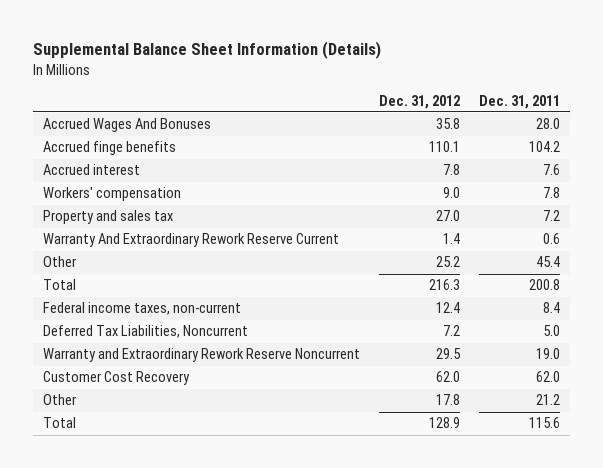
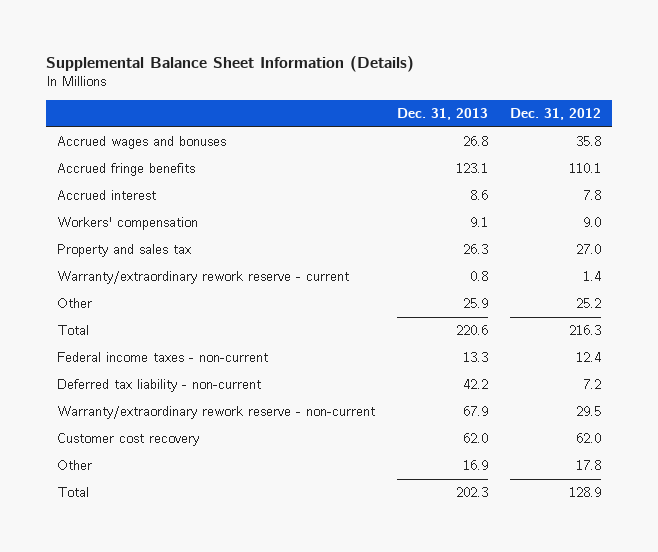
[479,94,561,109] Dec. 31, 2011 -> none
none -> [396,108,488,121] Dec. 31, 2013
[42,118,211,133] Accrued Wages And Bonuses -> [57,136,227,150] Accrued wages and bonuses
[42,141,176,156] Accrued finge benefits -> [57,163,196,177] Accrued fringe benefits
[42,233,339,248] Warranty And Extraordinary Rework Reserve Current -> [57,271,350,285] Warranty/extraordinary rework reserve - current
[42,302,241,316] Federal income taxes, non-current -> [57,352,269,363] Federal income taxes - non-current
[42,325,248,339] Deferred Tax Liabilities, Noncurrent -> [57,379,262,393] Deferred tax liability - non-current
[42,348,360,363] Warranty and Extraordinary Rework Reserve Noncurrent -> [57,406,376,420] Warranty/extraordinary rework reserve - non-current
[42,371,190,386] Customer Cost Recovery -> [57,433,200,447] Customer cost recovery

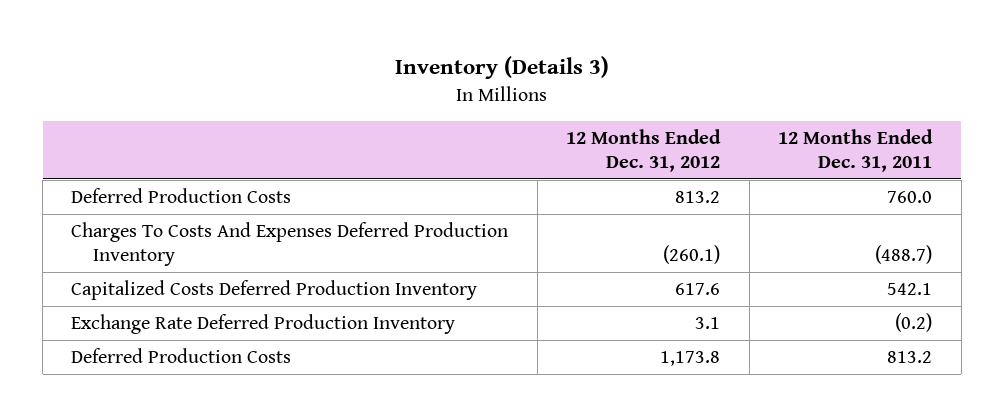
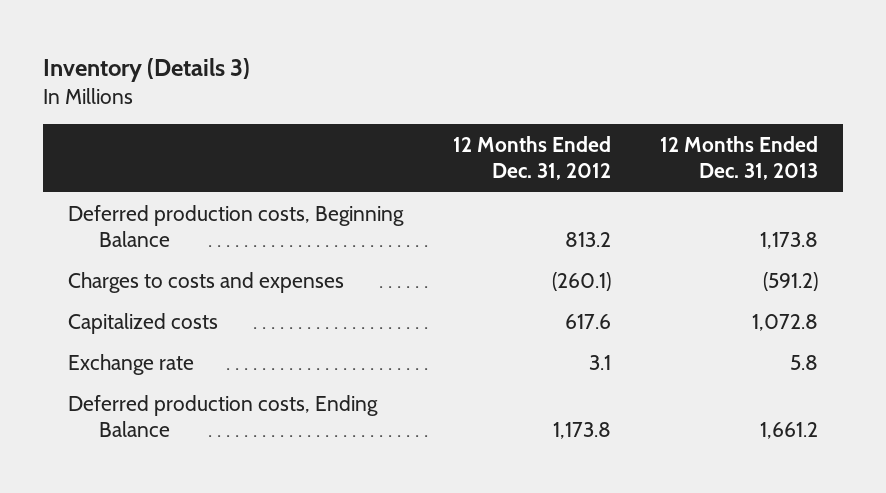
[778,129,934,173] 12 Months Ended Dec. 31, 2011 -> none
none -> [660,136,819,181] 12 Months Ended Dec. 31, 2013
[71,188,292,204] Deferred Production Costs -> [68,204,405,247] Deferred production costs, Beginning Balance
[71,222,509,267] Charges To Costs And Expenses Deferred Production Inventory -> [68,271,345,293] Charges to costs and expenses
[71,280,478,301] Capitalized Costs Deferred Production Inventory -> [68,312,219,334] Capitalized costs
[71,314,456,335] Exchange Rate Deferred Production Inventory -> [68,353,195,375] Exchange rate
[71,348,292,364] Deferred Production Costs -> [68,394,379,437] Deferred production costs, Ending Balance

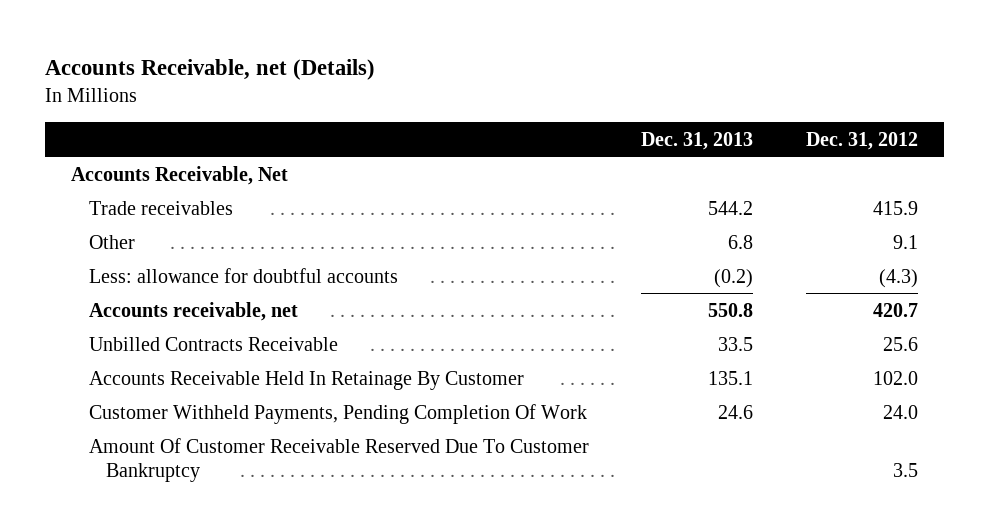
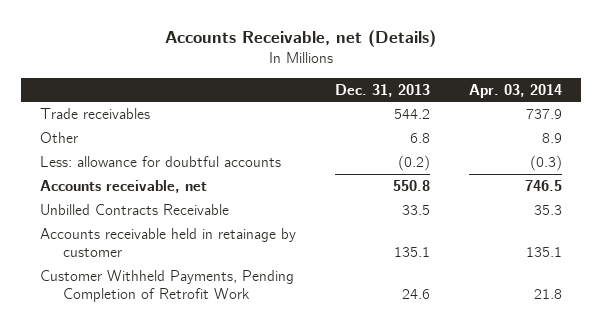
[805,131,918,150] Dec. 31, 2012 -> none
none -> [468,83,562,98] Apr. 03, 2014
[71,165,289,185] Accounts Receivable, Net -> none
[88,437,589,482] Amount Of Customer Receivable Reserved Due To Customer Bankruptcy -> none
[88,370,524,390] Accounts Receivable Held In Retainage By Customer -> [40,227,297,258] Accounts receivable held in retainage by customer
[88,403,587,424] Customer Withheld Payments, Pending Completion Of Work -> [40,269,295,303] Customer Withheld Payments, Pending Completion of Retrofit Work

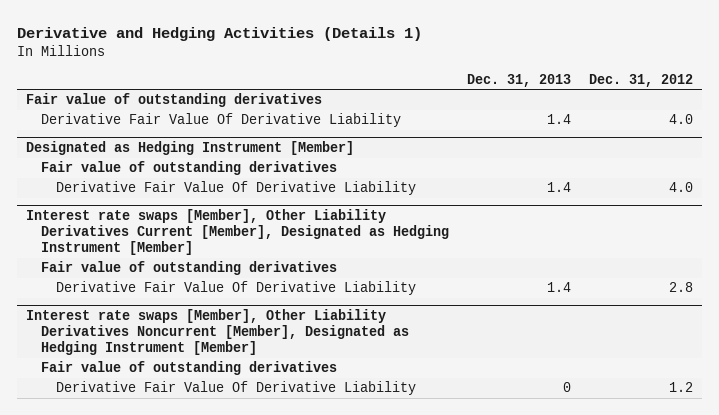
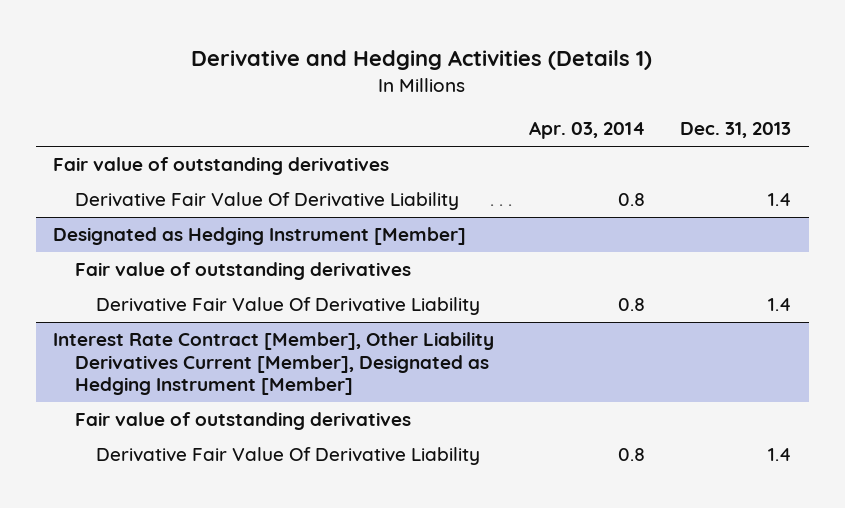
[588,73,693,87] Dec. 31, 2012 -> none
none -> [529,121,646,140] Apr. 03, 2014
[25,209,449,256] Interest rate swaps [Member], Other Liability Derivatives Current [Member], Designated as Hedging Instrument [Member] -> [53,332,495,396] Interest Rate Contract [Member], Other Liability Derivatives Current [Member], Designated as Hedging Instrument [Member]
[25,309,409,356] Interest rate swaps [Member], Other Liability Derivatives Noncurrent [Member], Designated as Hedging Instrument [Member] -> none
[40,361,337,376] Fair value of outstanding derivatives -> none
[55,381,416,396] Derivative Fair Value Of Derivative Liability -> none

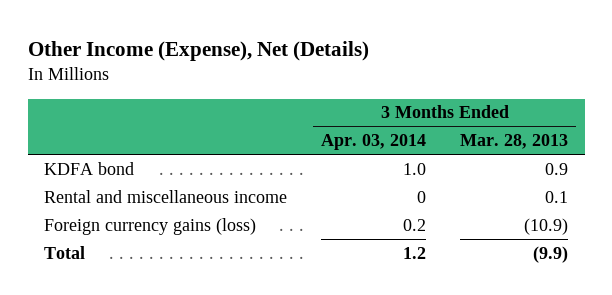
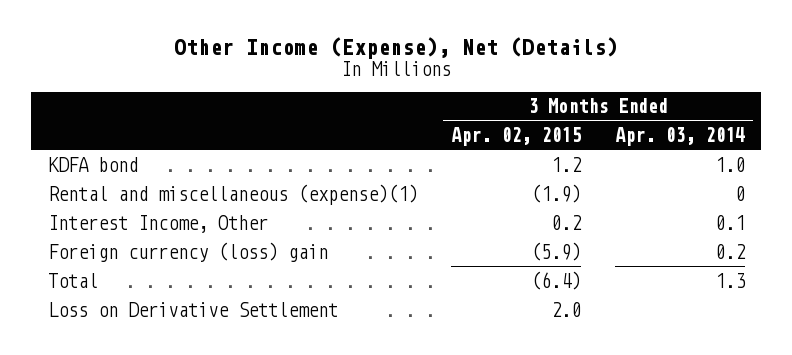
[459,134,568,150] Mar. 28, 2013 -> none
none -> [451,127,582,147] Apr. 02, 2015
[44,189,288,203] Rental and miscellaneous income -> [47,183,418,205] Rental and miscellaneous (expense)(1)
none -> [47,214,268,233] Interest Income, Other
[44,217,257,235] Foreign currency gains (loss) -> [47,241,328,262] Foreign currency (loss) gain
[403,246,427,259] 1.2 -> [714,272,746,288] 1.3
none -> [47,301,338,317] Loss on Derivative Settlement

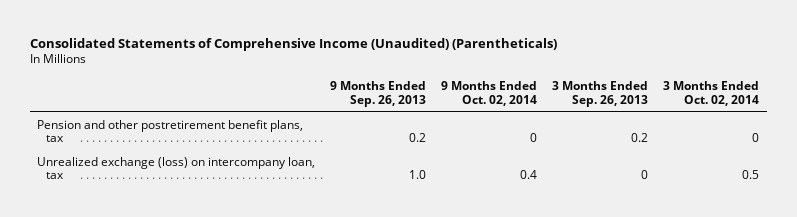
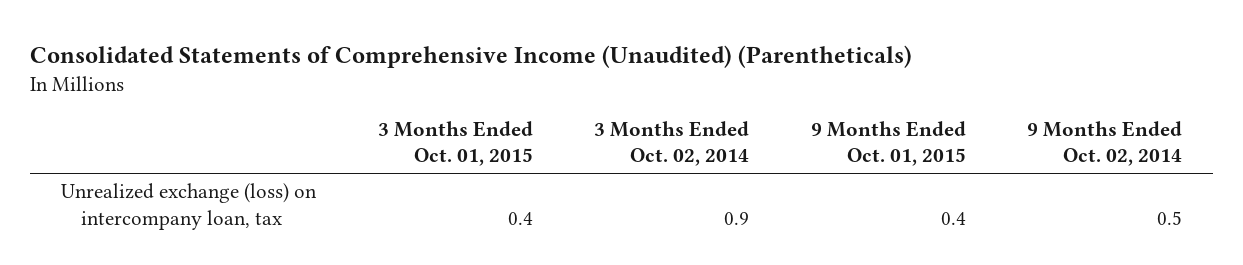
[330,81,427,108] 9 Months Ended Sep. 26, 2013 -> none
[552,81,649,108] 3 Months Ended Sep. 26, 2013 -> none
none -> [377,121,533,167] 3 Months Ended Oct. 01, 2015
none -> [810,121,966,167] 9 Months Ended Oct. 01, 2015
[37,119,304,143] Pension and other postretirement benefit plans, tax -> none
[520,170,538,180] 0.4 -> [1157,210,1183,225] 0.5
[742,170,760,180] 0.5 -> [724,211,750,225] 0.9

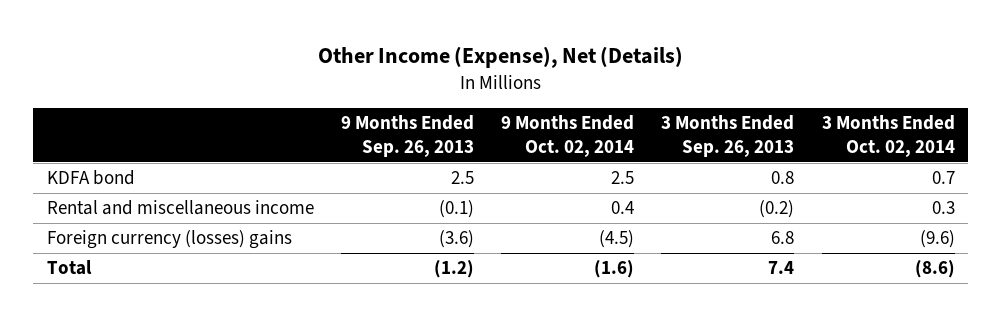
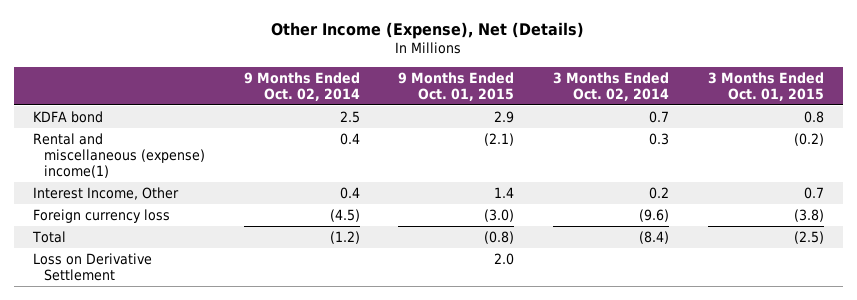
[341,115,475,158] 9 Months Ended Sep. 26, 2013 -> none
[661,115,795,158] 3 Months Ended Sep. 26, 2013 -> none
none -> [398,71,515,101] 9 Months Ended Oct. 01, 2015
none -> [707,71,824,101] 3 Months Ended Oct. 01, 2015
[46,200,314,216] Rental and miscellaneous income -> [32,132,206,179] Rental and miscellaneous (expense) income(1)
none -> [32,186,179,200] Interest Income, Other
[46,230,292,250] Foreign currency (losses) gains -> [32,208,170,223] Foreign currency loss
[594,260,635,279] (1.6) -> [329,230,360,244] (1.2)
[914,260,955,279] (8.6) -> [639,230,670,244] (8.4)
none -> [32,252,152,282] Loss on Derivative Settlement

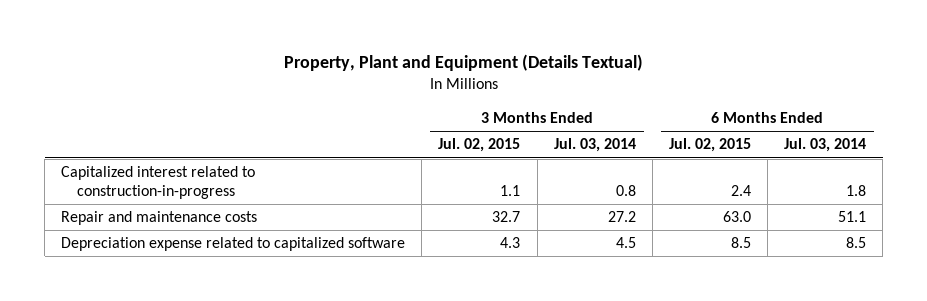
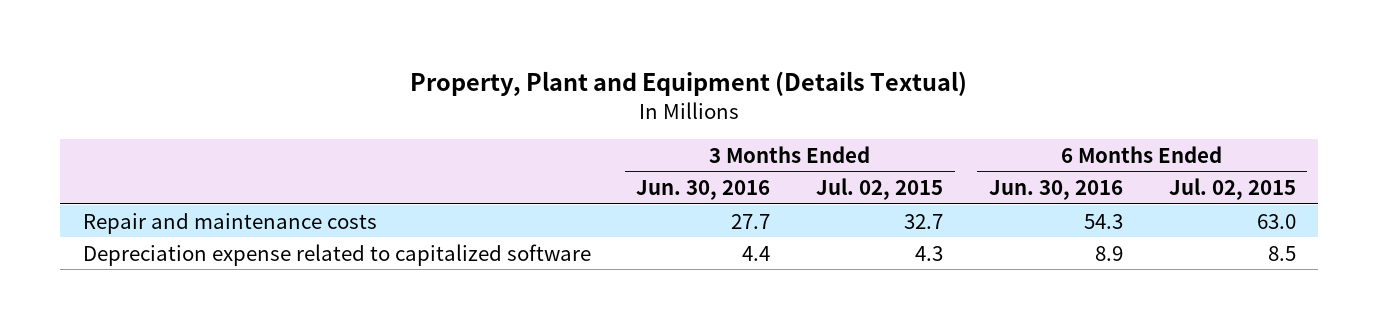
[553,138,636,153] Jul. 03, 2014 -> none
[784,138,867,153] Jul. 03, 2014 -> none
none -> [636,179,771,200] Jun. 30, 2016
none -> [988,179,1123,200] Jun. 30, 2016
[61,166,256,200] Capitalized interest related to construction-in-progress -> none

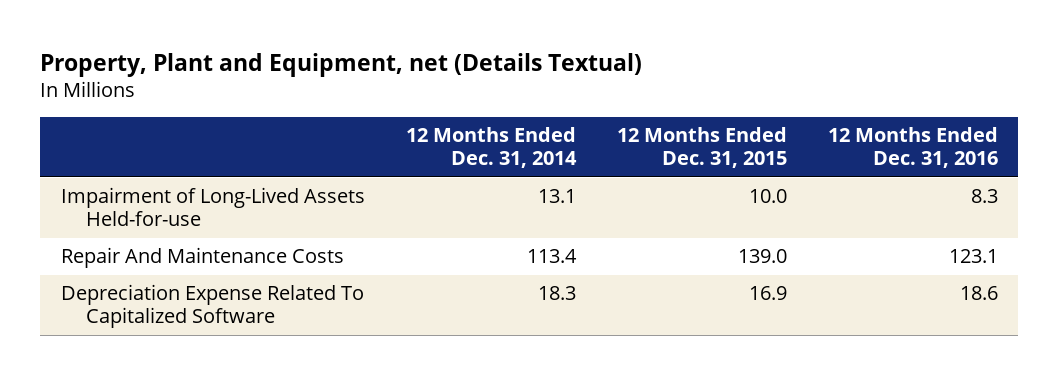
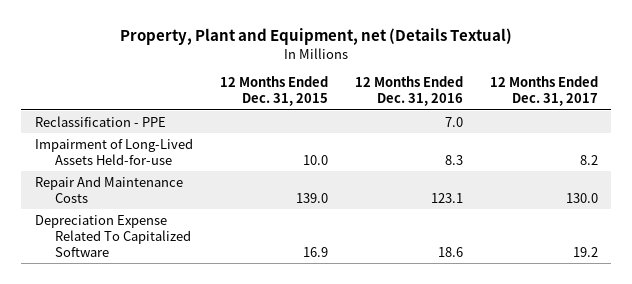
[405,127,577,169] 12 Months Ended Dec. 31, 2014 -> none
none -> [489,76,598,107] 12 Months Ended Dec. 31, 2017
none -> [34,115,166,127] Reclassification - PPE

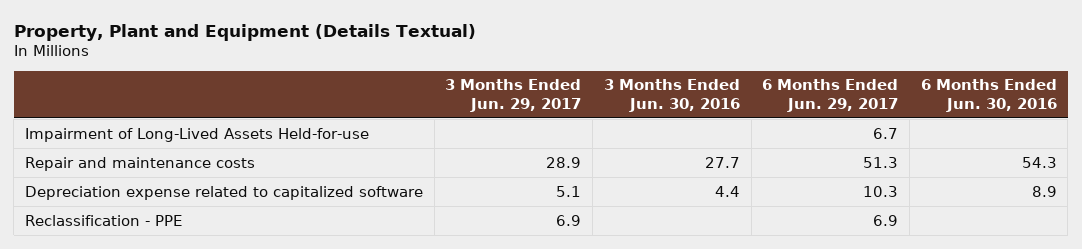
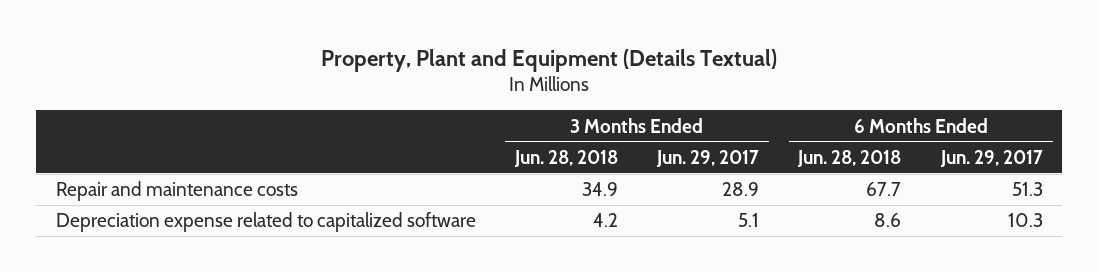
[603,79,740,112] 3 Months Ended Jun. 30, 2016 -> none
[920,79,1057,112] 6 Months Ended Jun. 30, 2016 -> none
none -> [513,149,618,167] Jun. 28, 2018
none -> [797,149,902,167] Jun. 28, 2018
[25,127,370,142] Impairment of Long-Lived Assets Held-for-use -> none
[25,214,183,226] Reclassification - PPE -> none

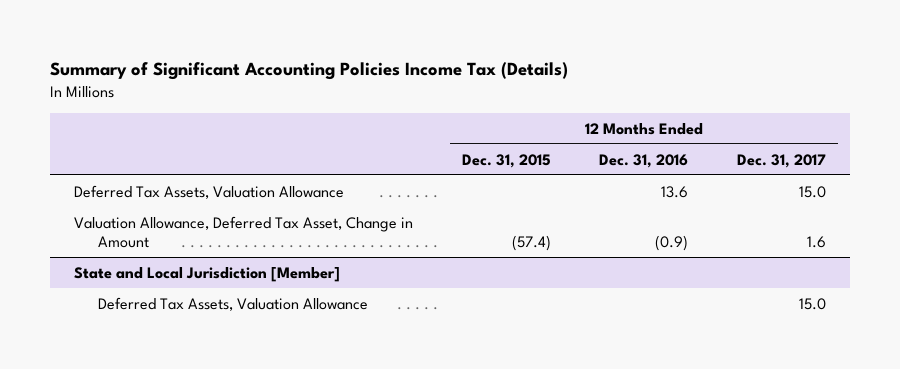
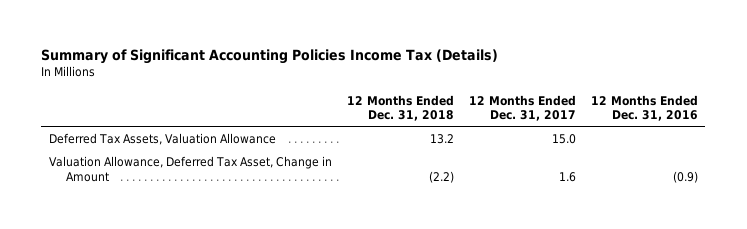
[461,153,551,168] Dec. 31, 2015 -> none
none -> [346,94,454,122] 12 Months Ended Dec. 31, 2018
[74,184,345,199] Deferred Tax Assets, Valuation Allowance -> none
[74,266,341,282] State and Local Jurisdiction [Member] -> none
[74,215,414,249] Valuation Allowance, Deferred Tax Asset, Change in Amount -> [48,156,332,182] Valuation Allowance, Deferred Tax Asset, Change in Amount

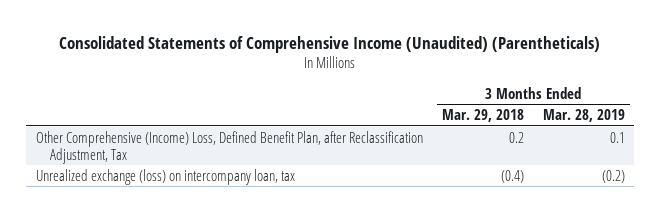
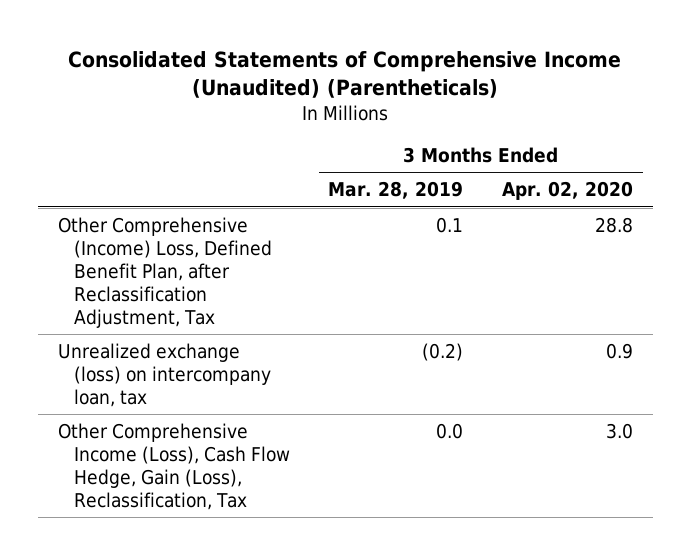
[441,109,524,123] Mar. 29, 2018 -> none
none -> [502,181,634,201] Apr. 02, 2020
none -> [57,422,290,510] Other Comprehensive Income (Loss), Cash Flow Hedge, Gain (Loss), Reclassification, Tax

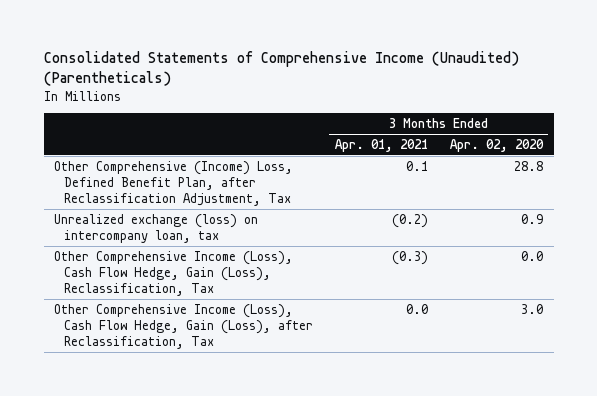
[328,181,464,200] Mar. 28, 2019 -> none
none -> [334,138,428,152] Apr. 01, 2021
[606,422,634,439] 3.0 -> [520,250,543,261] 0.0
none -> [54,303,314,350] Other Comprehensive Income (Loss), Cash Flow Hedge, Gain (Loss), after Reclassification, Tax

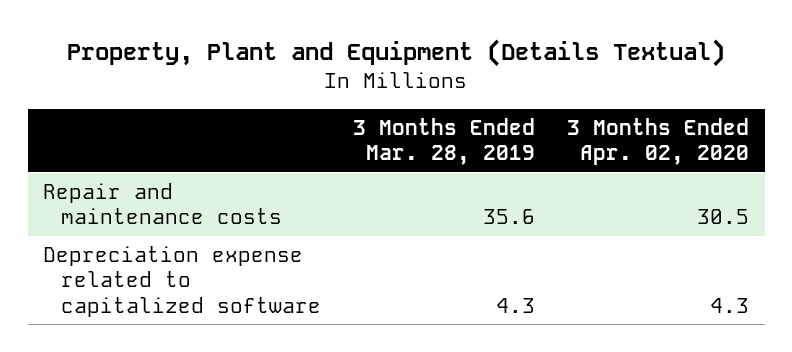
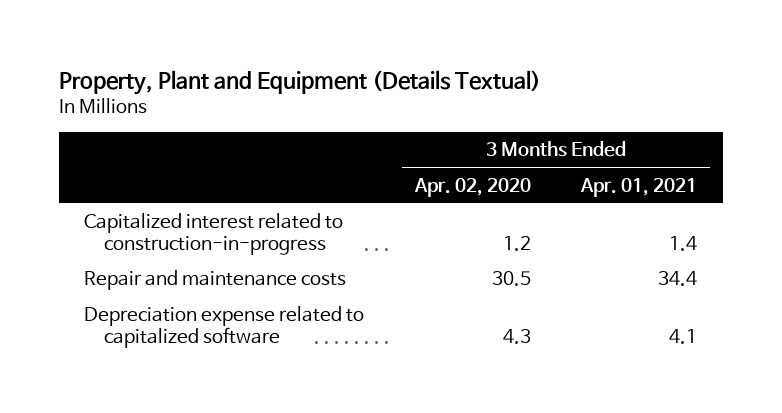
[352,117,535,166] 3 Months Ended Mar. 28, 2019 -> none
none -> [580,177,698,197] Apr. 01, 2021
none -> [84,213,344,255] Capitalized interest related to construction-in-progress

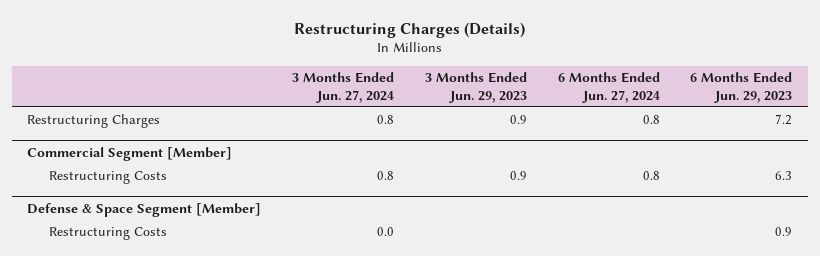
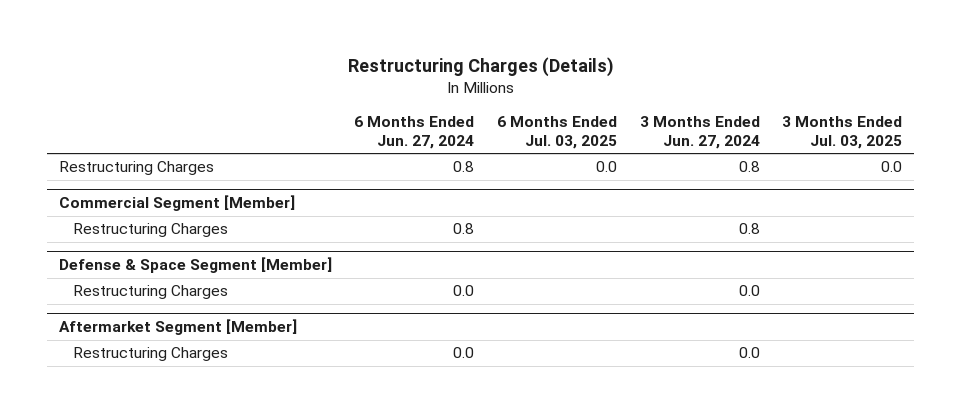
[424,72,527,103] 3 Months Ended Jun. 29, 2023 -> none
[690,72,793,103] 6 Months Ended Jun. 29, 2023 -> none
none -> [497,115,618,149] 6 Months Ended Jul. 03, 2025
none -> [782,115,903,149] 3 Months Ended Jul. 03, 2025
[48,171,167,185] Restructuring Costs -> none
none -> [72,223,228,238] Restructuring Charges
[48,227,167,241] Restructuring Costs -> none
none -> [72,285,228,300] Restructuring Charges
none -> [58,319,297,336] Aftermarket Segment [Member]
none -> [72,347,228,362] Restructuring Charges

